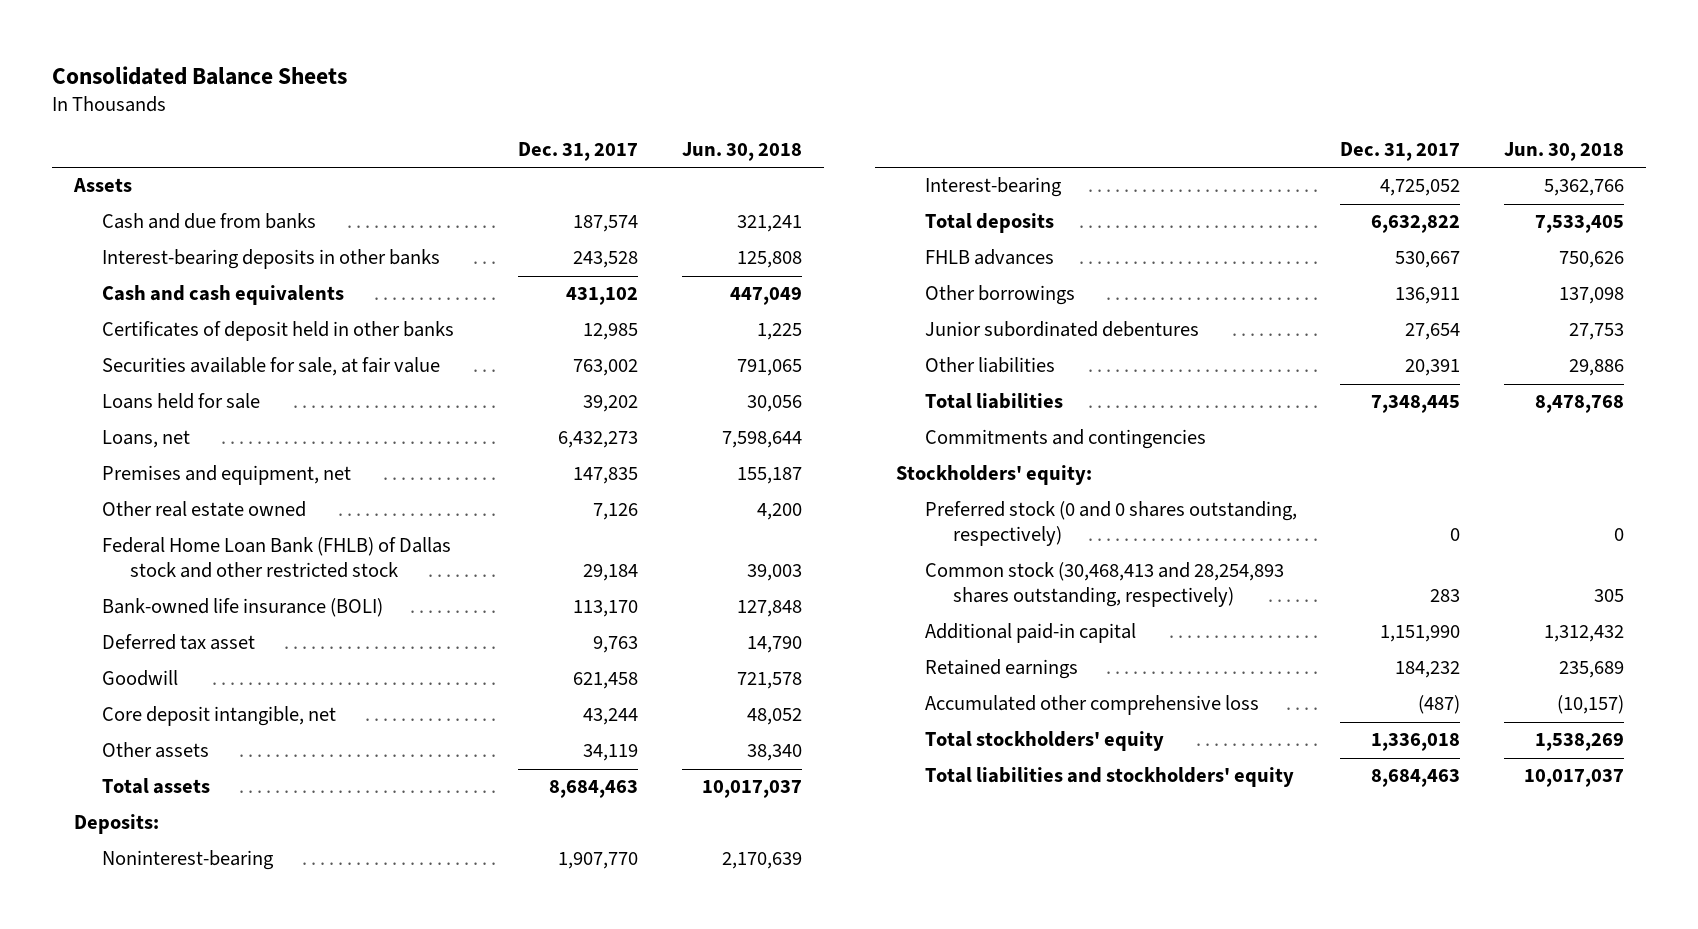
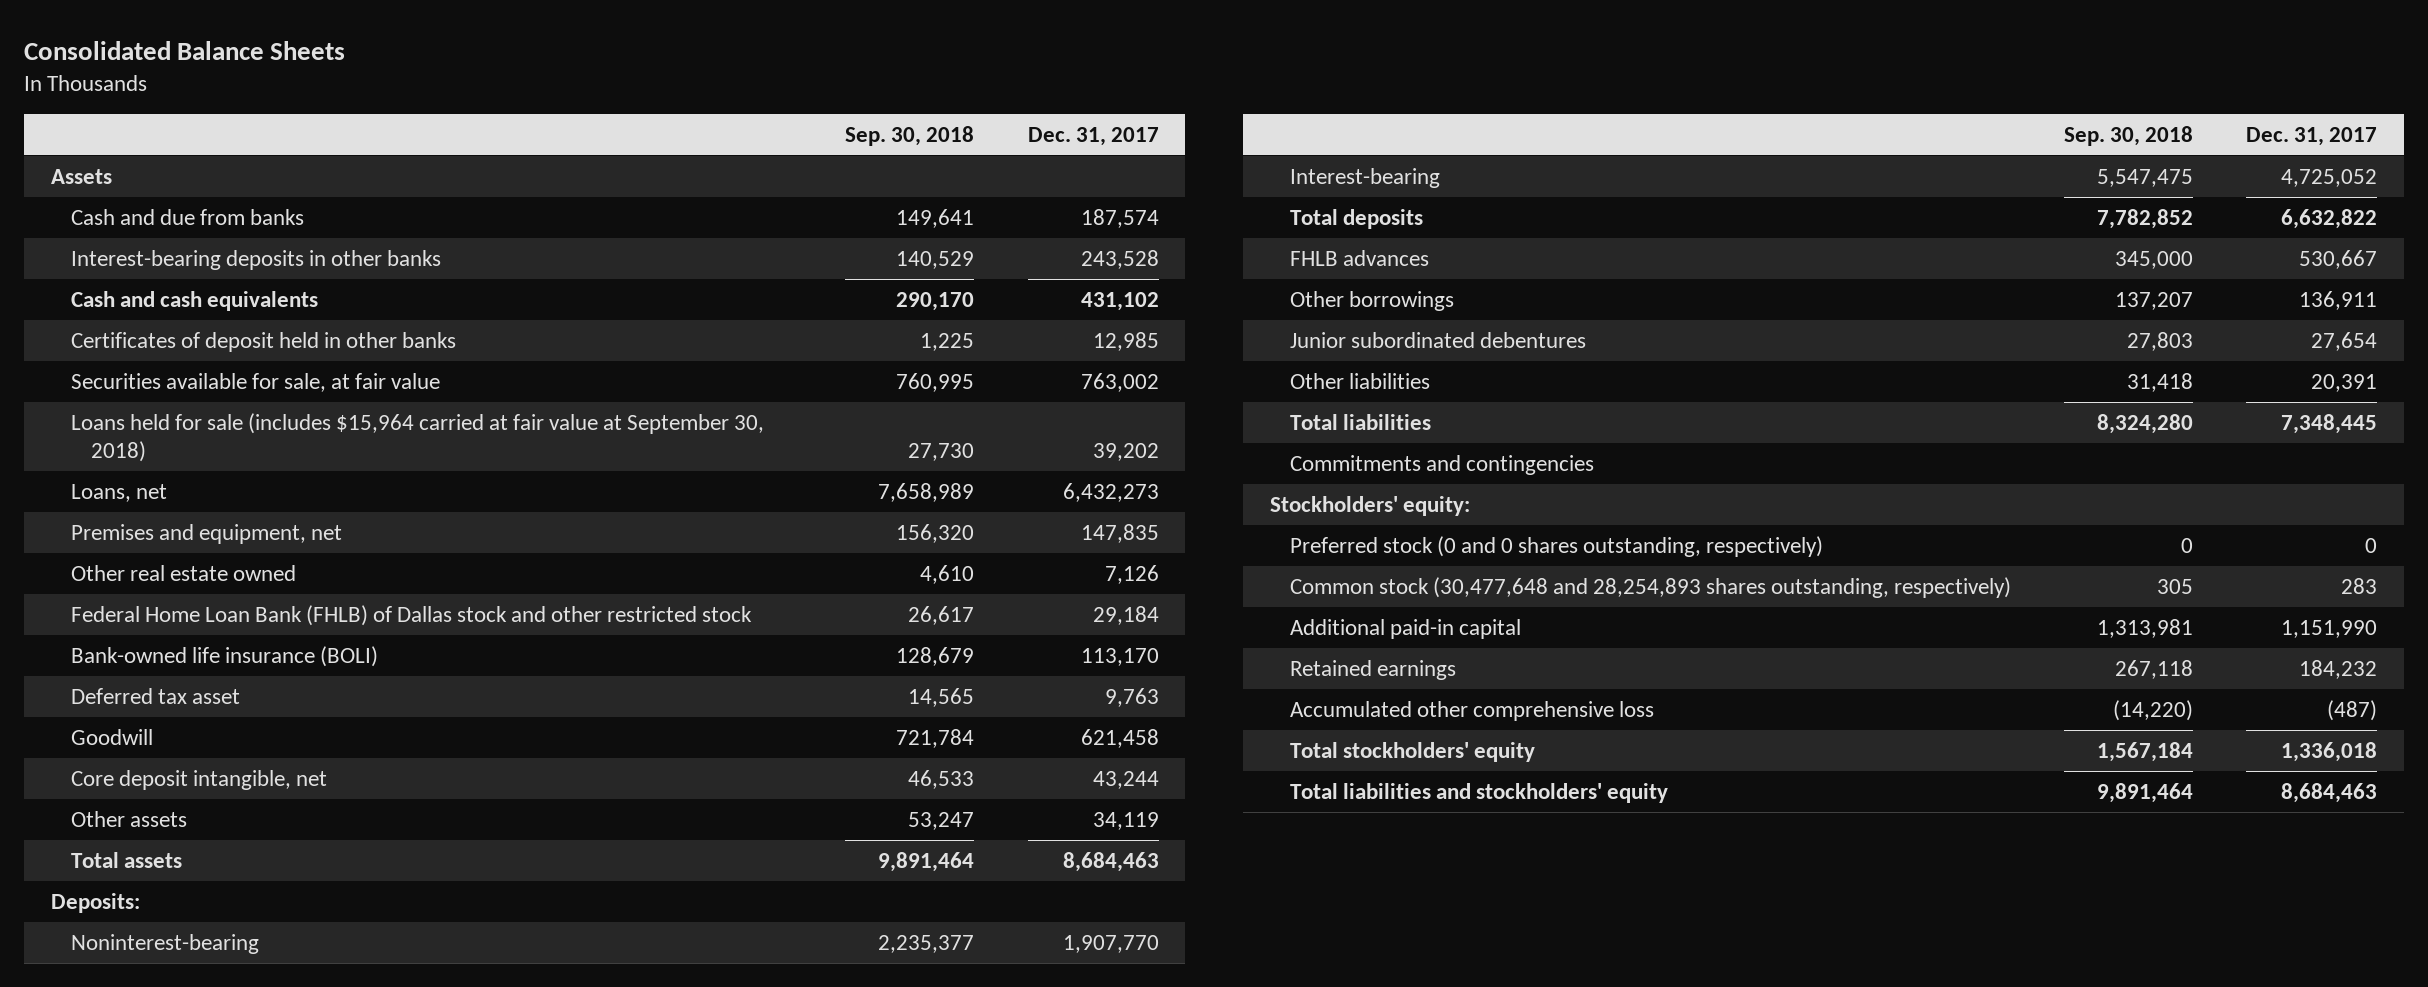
[681,141,802,161] Jun. 30, 2018 -> none
none -> [845,125,975,146] Sep. 30, 2018
[102,393,261,410] Loans held for sale -> [70,412,764,462] Loans held for sale (includes $15,964 carried at fair value at September 30, 2018)
[924,562,1284,608] Common stock (30,468,413 and 28,254,893 shares outstanding, respectively) -> [1289,576,2011,598] Common stock (30,477,648 and 28,254,893 shares outstanding, respectively)

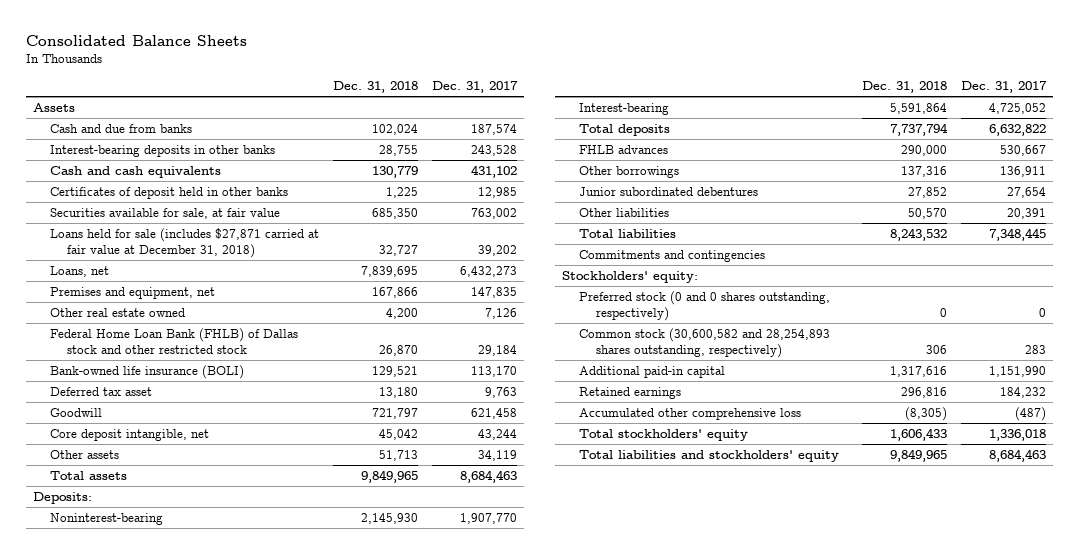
[845,125,975,146] Sep. 30, 2018 -> none
none -> [333,81,419,94] Dec. 31, 2018
[70,412,764,462] Loans held for sale (includes $15,964 carried at fair value at September 30, 2018) -> [50,227,320,258] Loans held for sale (includes $27,871 carried at fair value at December 31, 2018)
[1289,576,2011,598] Common stock (30,477,648 and 28,254,893 shares outstanding, respectively) -> [579,327,831,358] Common stock (30,600,582 and 28,254,893 shares outstanding, respectively)

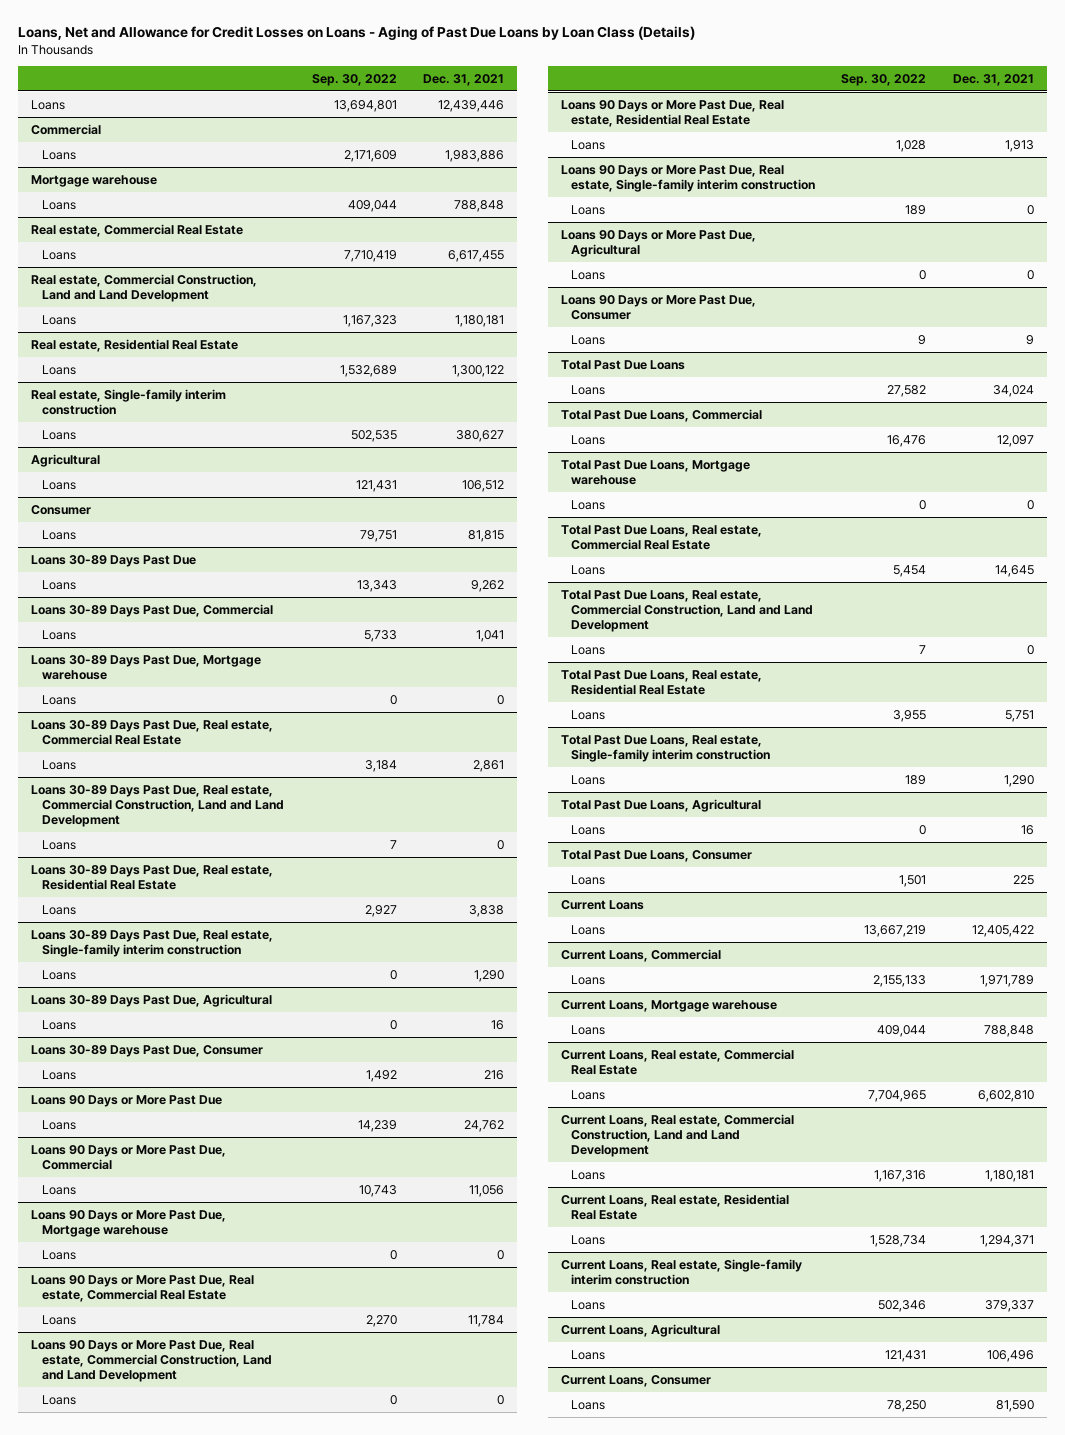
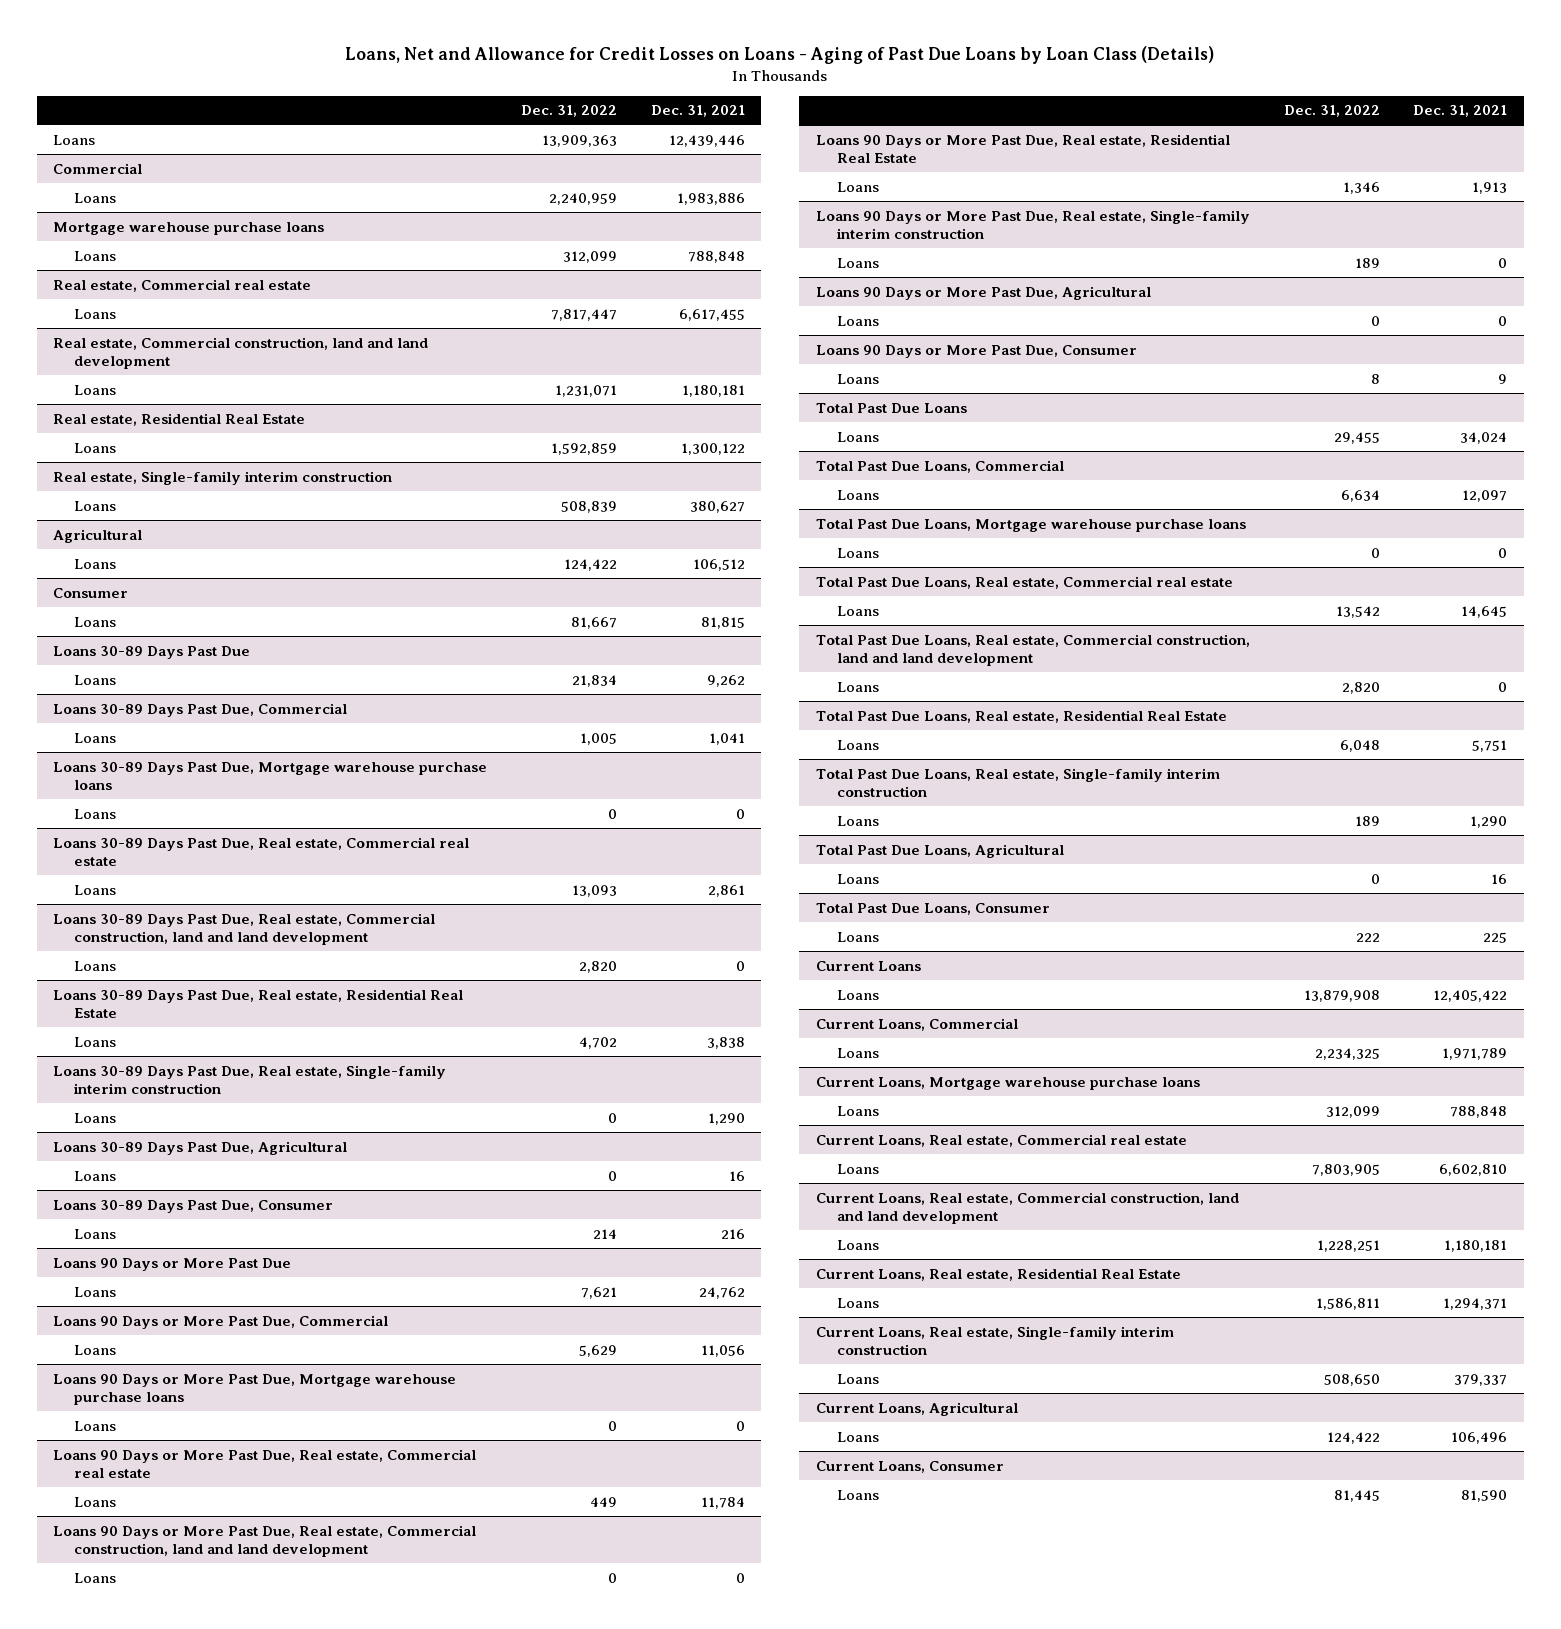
[311,73,397,86] Sep. 30, 2022 -> none
none -> [520,105,617,118] Dec. 31, 2022
[31,174,158,187] Mortgage warehouse -> [53,221,325,235] Mortgage warehouse purchase loans
[31,223,244,237] Real estate, Commercial Real Estate -> [53,278,312,292] Real estate, Commercial real estate
[31,273,258,303] Real estate, Commercial Construction, Land and Land Development -> [53,336,429,370] Real estate, Commercial construction, land and land development
[31,654,262,681] Loans 30-89 Days Past Due, Mortgage warehouse -> [53,761,488,791] Loans 30-89 Days Past Due, Mortgage warehouse purchase loans
[31,719,274,746] Loans 30-89 Days Past Due, Real estate, Commercial Real Estate -> [53,836,470,867] Loans 30-89 Days Past Due, Real estate, Commercial real estate
[31,784,284,828] Loans 30-89 Days Past Due, Real estate, Commercial Construction, Land and Land Development -> [53,912,436,946] Loans 30-89 Days Past Due, Real estate, Commercial construction, land and land development
[31,1209,227,1238] Loans 90 Days or More Past Due, Mortgage warehouse -> [53,1373,457,1406] Loans 90 Days or More Past Due, Mortgage warehouse purchase loans
[31,1274,255,1303] Loans 90 Days or More Past Due, Real estate, Commercial Real Estate -> [53,1448,477,1479] Loans 90 Days or More Past Due, Real estate, Commercial real estate
[31,1339,272,1383] Loans 90 Days or More Past Due, Real estate, Commercial Construction, Land and Land Development -> [53,1524,477,1558] Loans 90 Days or More Past Due, Real estate, Commercial construction, land and land development
[560,459,750,486] Total Past Due Loans, Mortgage warehouse -> [816,518,1247,532] Total Past Due Loans, Mortgage warehouse purchase loans
[560,524,762,551] Total Past Due Loans, Real estate, Commercial Real Estate -> [816,575,1234,589] Total Past Due Loans, Real estate, Commercial real estate
[560,589,814,633] Total Past Due Loans, Real estate, Commercial Construction, Land and Land Development -> [816,633,1251,667] Total Past Due Loans, Real estate, Commercial construction, land and land development
[560,999,777,1012] Current Loans, Mortgage warehouse -> [816,1076,1201,1090] Current Loans, Mortgage warehouse purchase loans
[560,1048,794,1076] Current Loans, Real estate, Commercial Real Estate -> [816,1133,1188,1147] Current Loans, Real estate, Commercial real estate
[560,1113,794,1158] Current Loans, Real estate, Commercial Construction, Land and Land Development -> [816,1191,1240,1225] Current Loans, Real estate, Commercial construction, land and land development

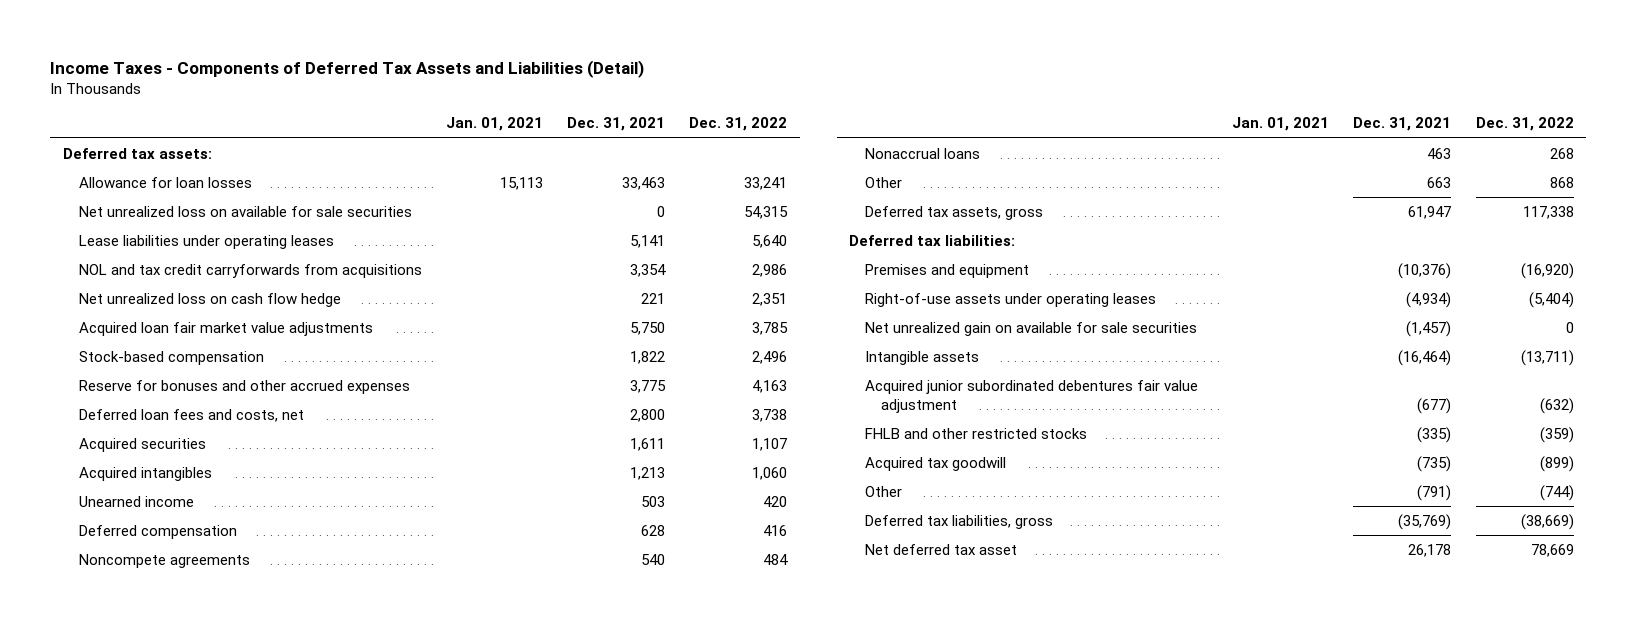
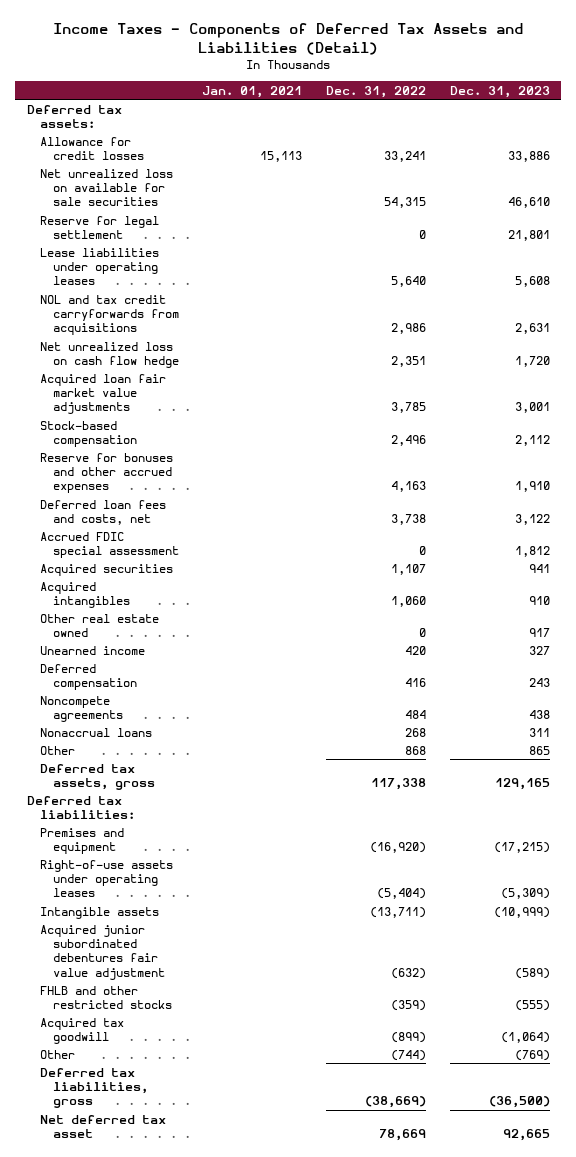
[567,117,666,132] Dec. 31, 2021 -> none
none -> [449,85,550,98] Dec. 31, 2023
[78,176,252,188] Allowance for loan losses -> [39,136,144,160] Allowance for credit losses
none -> [39,215,159,239] Reserve for legal settlement
none -> [39,531,179,558] Accrued FDIC special assessment
none -> [39,613,159,637] Other real estate owned
[864,321,1197,336] Net unrealized gain on available for sale securities -> none

